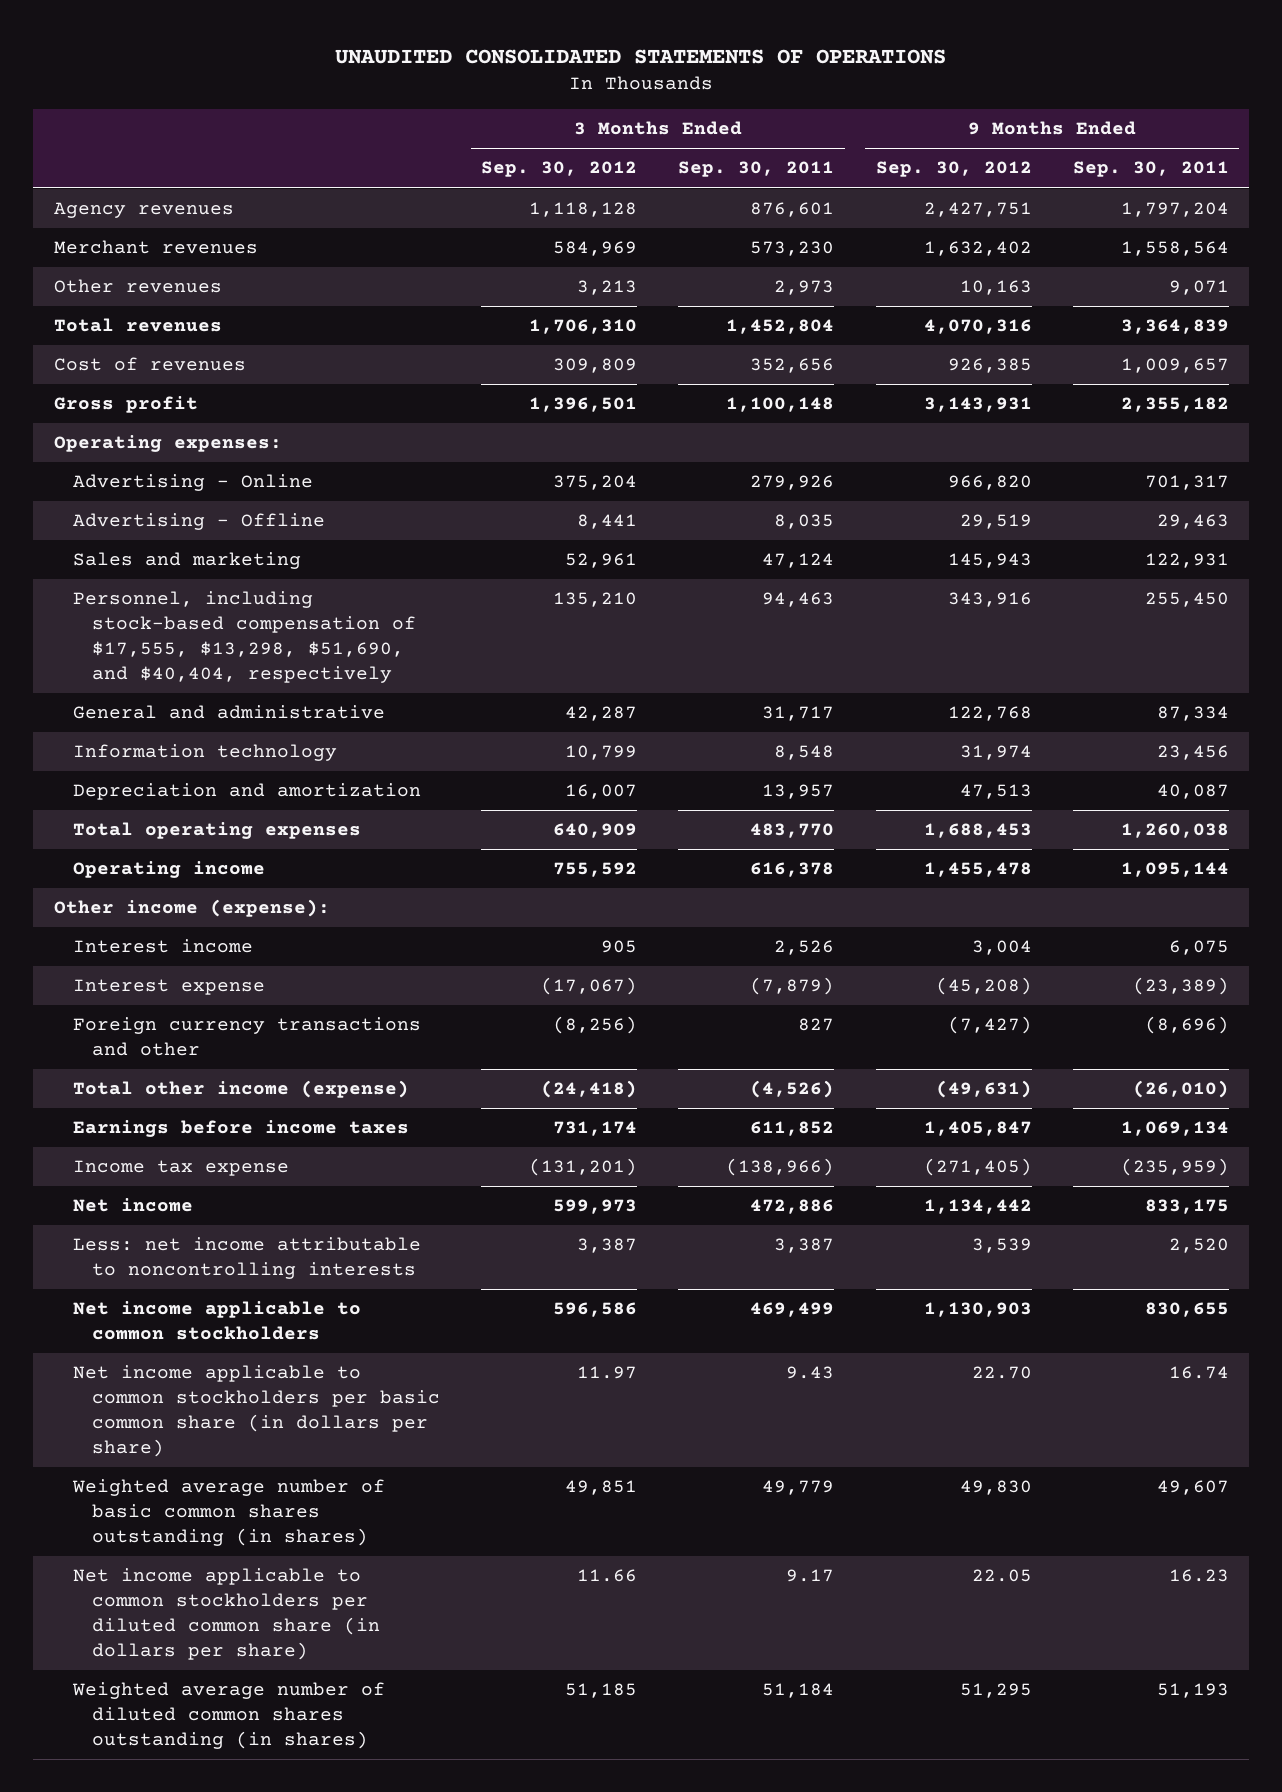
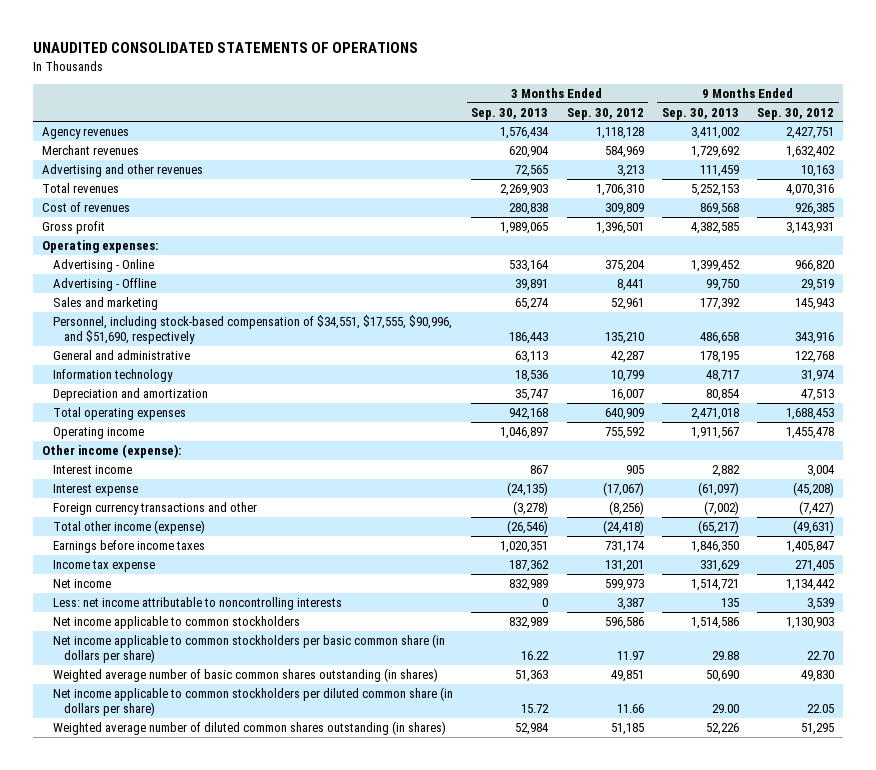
[678,161,835,178] Sep. 30, 2011 -> none
[1072,161,1229,178] Sep. 30, 2011 -> none
none -> [471,107,549,120] Sep. 30, 2013
none -> [661,107,739,120] Sep. 30, 2013
[53,279,222,294] Other revenues -> [42,164,204,178] Advertising and other revenues
[72,591,416,683] Personnel, including stock-based compensation of $17,555, $13,298, $51,690, and $40,404, respectively -> [53,315,453,345] Personnel, including stock-based compensation of $34,551, $17,555, $90,996, and $51,690, respectively
[529,1158,638,1177] (131,201) -> [604,560,644,573] 131,201
[923,1158,1032,1177] (271,405) -> [795,560,835,573] 271,405

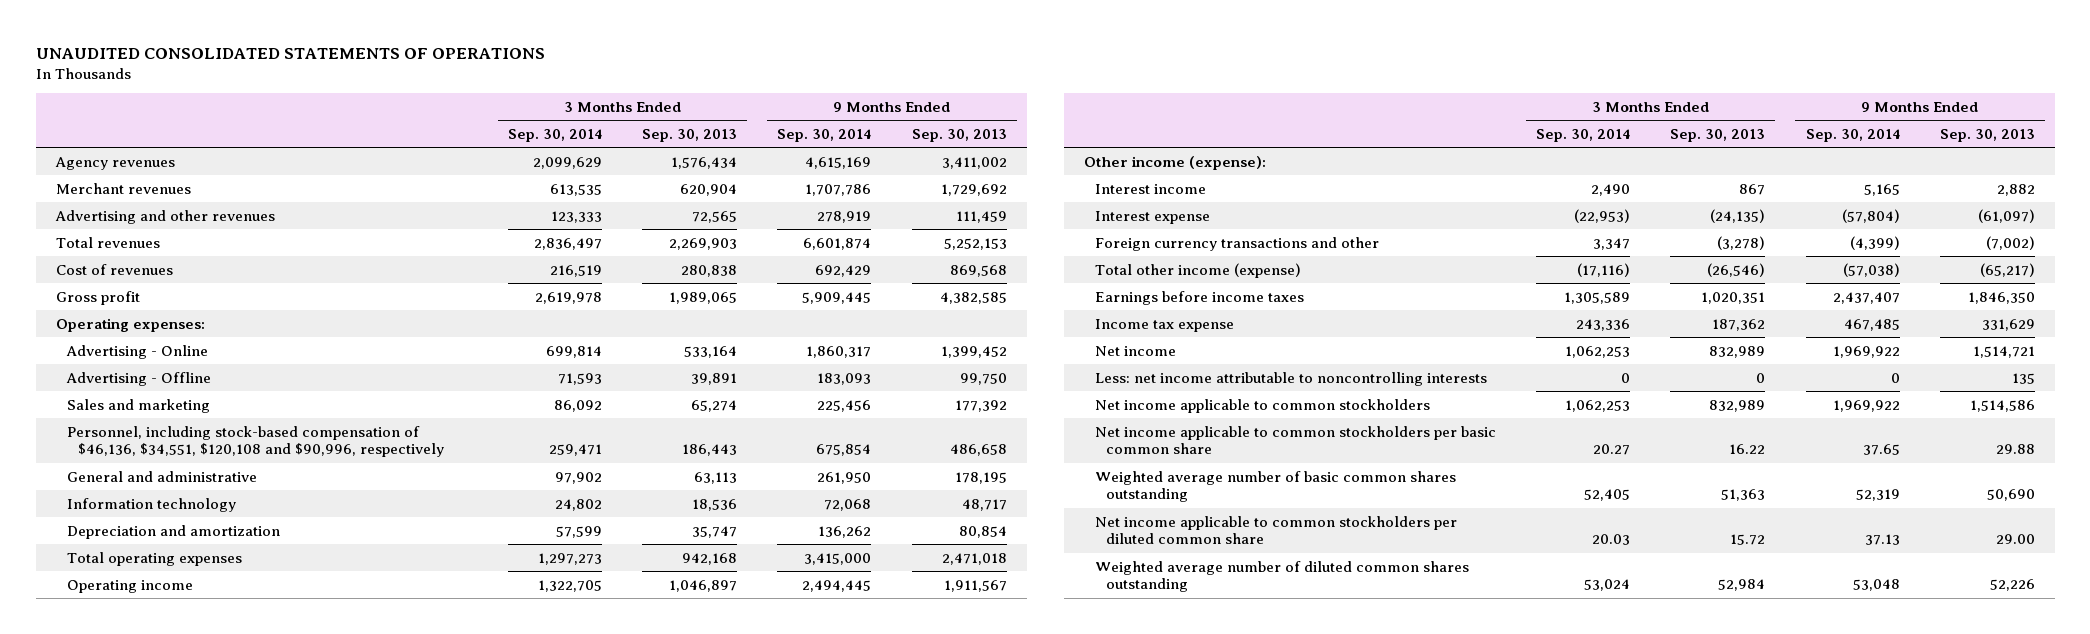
[566,107,644,120] Sep. 30, 2012 -> none
[757,107,835,120] Sep. 30, 2012 -> none
none -> [507,128,602,142] Sep. 30, 2014
none -> [777,128,872,142] Sep. 30, 2014
[53,315,453,345] Personnel, including stock-based compensation of $34,551, $17,555, $90,996, and $51,690, respectively -> [66,425,444,458] Personnel, including stock-based compensation of $46,136, $34,551, $120,108 and $90,996, respectively
[53,634,446,664] Net income applicable to common stockholders per basic common share (in dollars per share) -> [1094,425,1496,455] Net income applicable to common stockholders per basic common share
[53,668,439,683] Weighted average number of basic common shares outstanding (in shares) -> [1094,470,1456,503] Weighted average number of basic common shares outstanding
[53,687,454,717] Net income applicable to common stockholders per diluted common share (in dollars per share) -> [1094,515,1457,545] Net income applicable to common stockholders per diluted common share
[53,721,447,736] Weighted average number of diluted common shares outstanding (in shares) -> [1094,560,1469,593] Weighted average number of diluted common shares outstanding

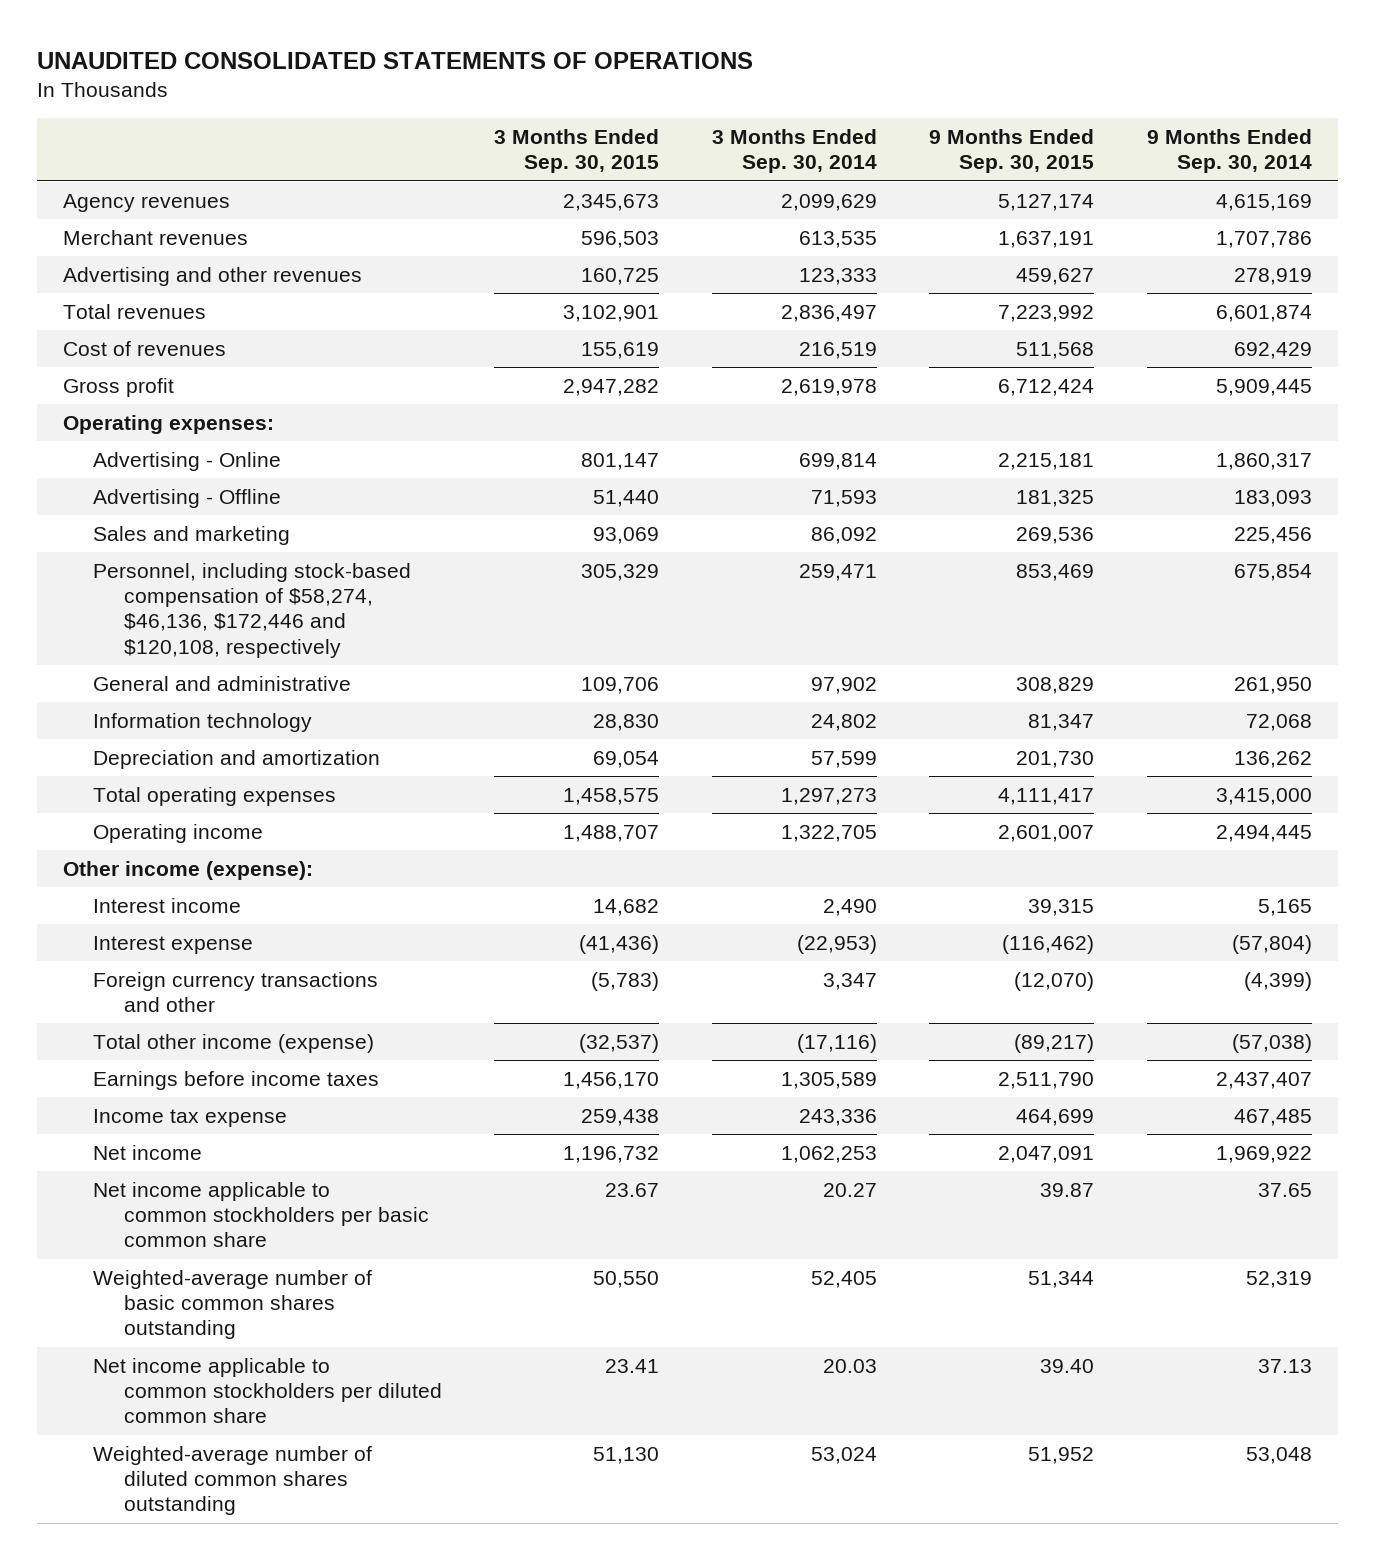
[642,128,738,142] Sep. 30, 2013 -> none
[911,128,1007,142] Sep. 30, 2013 -> none
none -> [494,128,660,174] 3 Months Ended Sep. 30, 2015
none -> [929,128,1095,174] 9 Months Ended Sep. 30, 2015
[66,425,444,458] Personnel, including stock-based compensation of $46,136, $34,551, $120,108 and $90,996, respectively -> [93,562,412,658] Personnel, including stock-based compensation of $58,274, $46,136, $172,446 and $120,108, respectively
[1094,371,1487,386] Less: net income attributable to noncontrolling interests -> none
[1094,398,1430,413] Net income applicable to common stockholders -> none
[1094,470,1456,503] Weighted average number of basic common shares outstanding -> [93,1269,373,1340] Weighted-average number of basic common shares outstanding
[1094,560,1469,593] Weighted average number of diluted common shares outstanding -> [93,1445,373,1516] Weighted-average number of diluted common shares outstanding

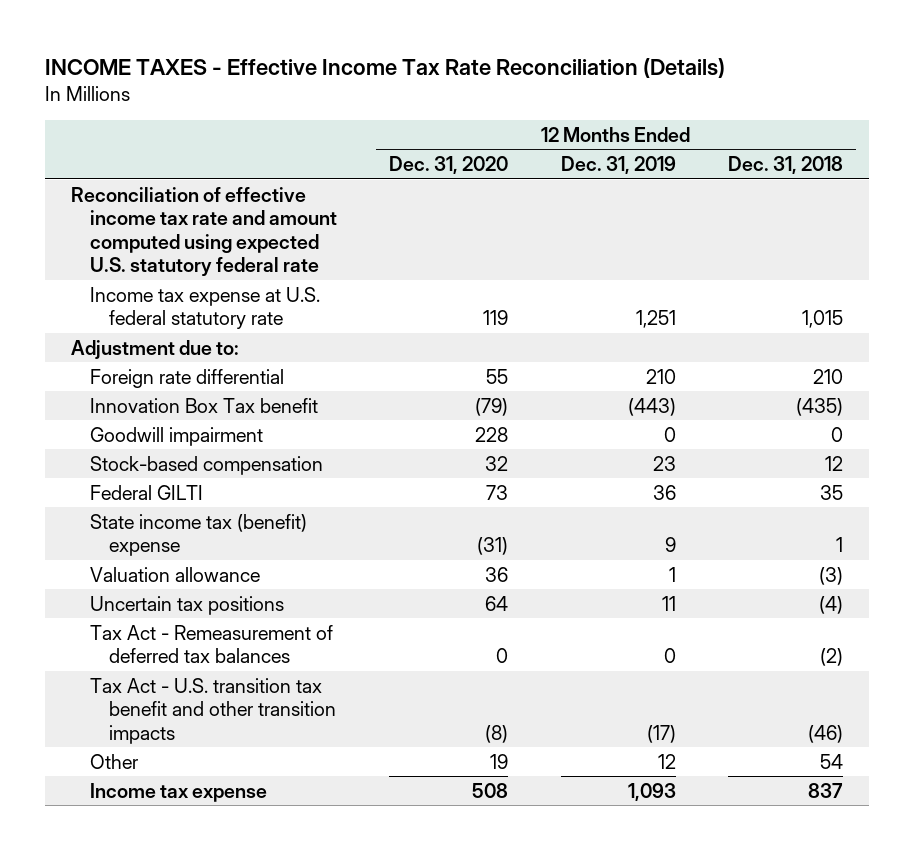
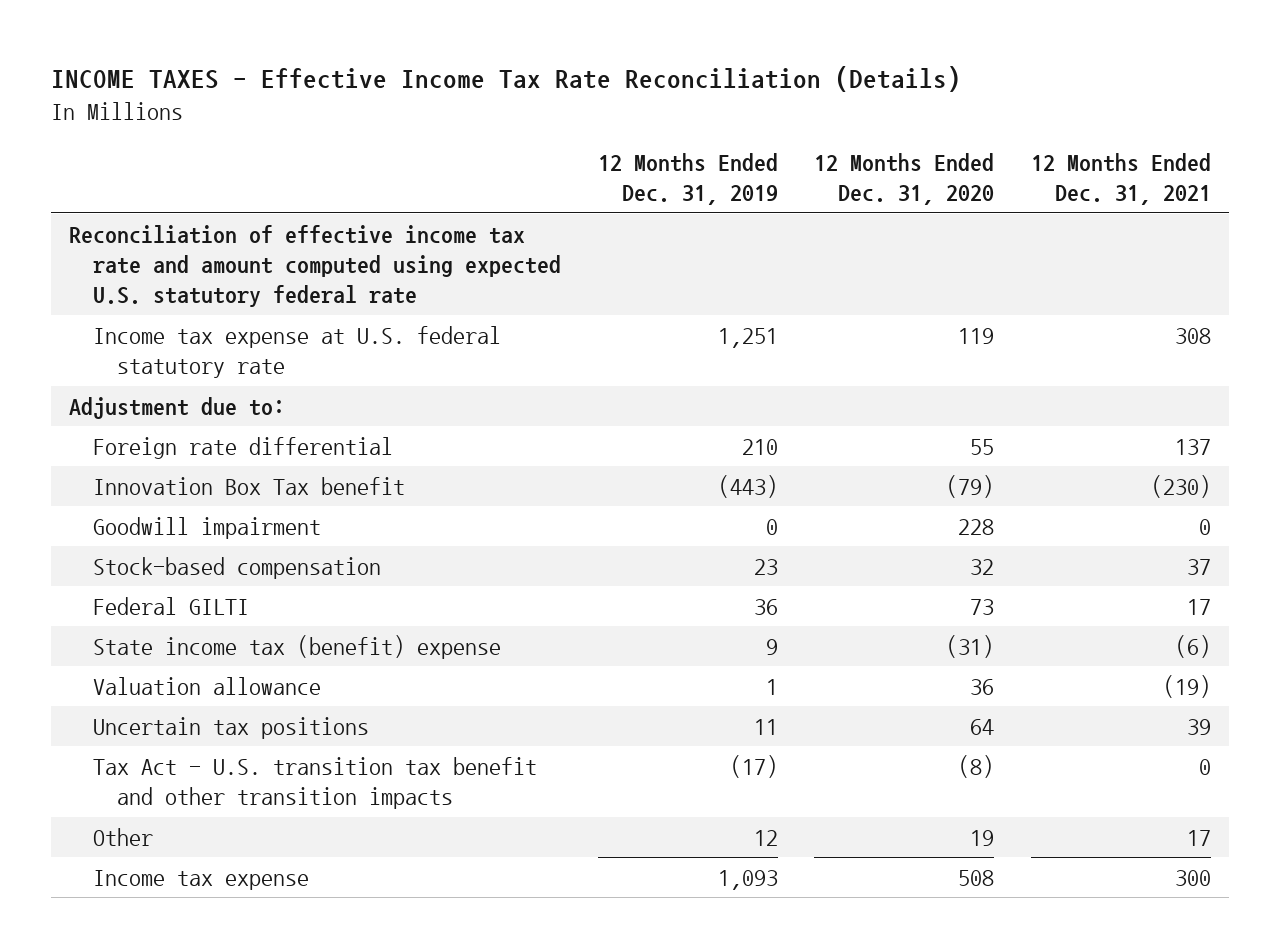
[727,156,843,175] Dec. 31, 2018 -> none
none -> [1030,152,1211,205] 12 Months Ended Dec. 31, 2021
[90,624,334,664] Tax Act - Remeasurement of deferred tax balances -> none

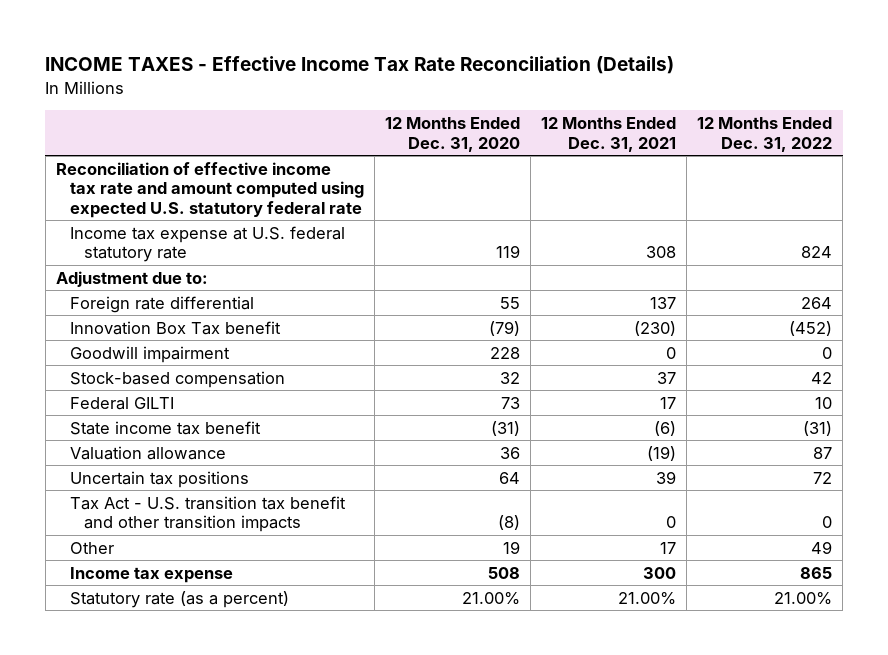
[597,152,778,205] 12 Months Ended Dec. 31, 2019 -> none
none -> [697,117,833,152] 12 Months Ended Dec. 31, 2022
[93,634,502,659] State income tax (benefit) expense -> [69,420,261,435] State income tax benefit
none -> [69,590,289,608] Statutory rate (as a percent)

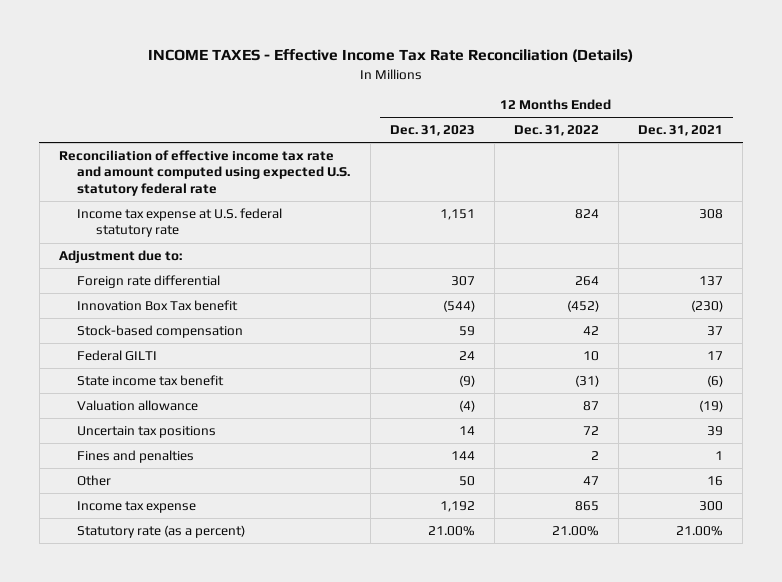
[384,117,520,152] 12 Months Ended Dec. 31, 2020 -> none
none -> [389,125,475,137] Dec. 31, 2023
[69,345,230,363] Goodwill impairment -> none
[69,495,346,533] Tax Act - U.S. transition tax benefit and other transition impacts -> none
none -> [77,449,195,463] Fines and penalties
[659,541,676,554] 17 -> [707,475,724,486] 16
[811,540,833,554] 49 -> [582,475,599,485] 47

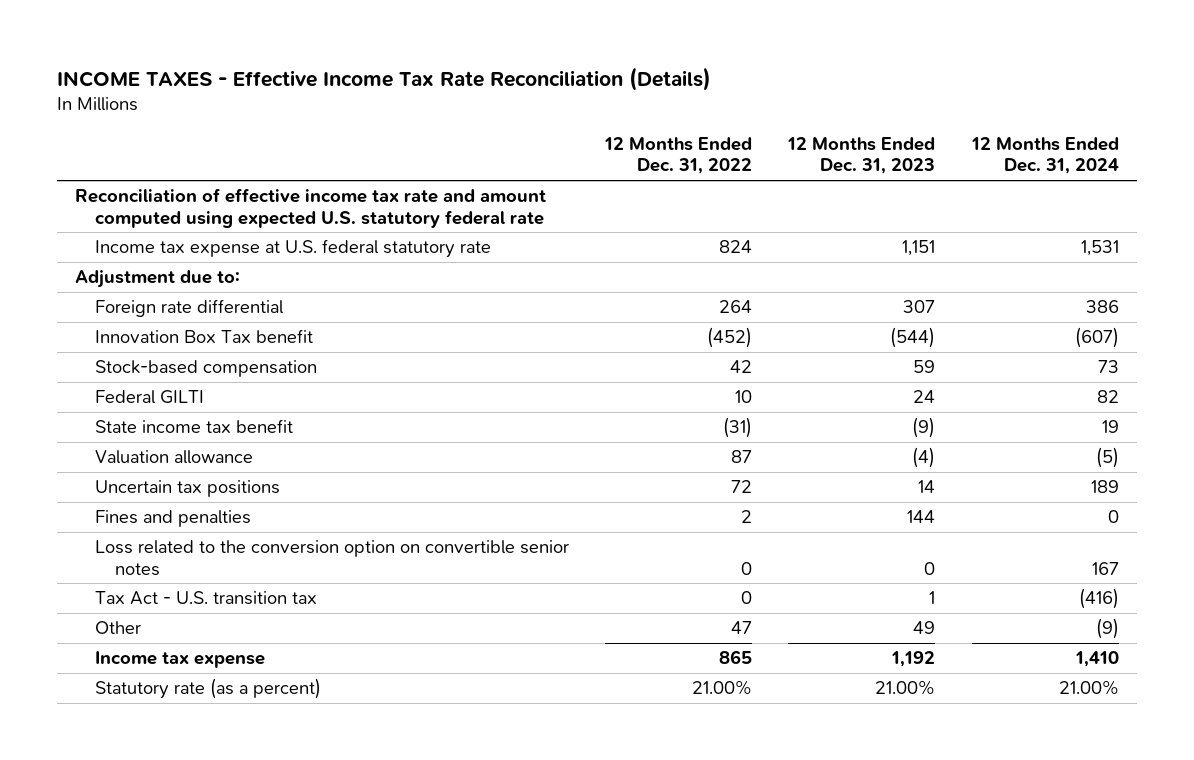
[638,125,724,137] Dec. 31, 2021 -> none
none -> [970,136,1119,175] 12 Months Ended Dec. 31, 2024
none -> [95,540,570,576] Loss related to the conversion option on convertible senior notes
none -> [95,591,318,606] Tax Act - U.S. transition tax
[458,475,475,486] 50 -> [913,621,936,635] 49

